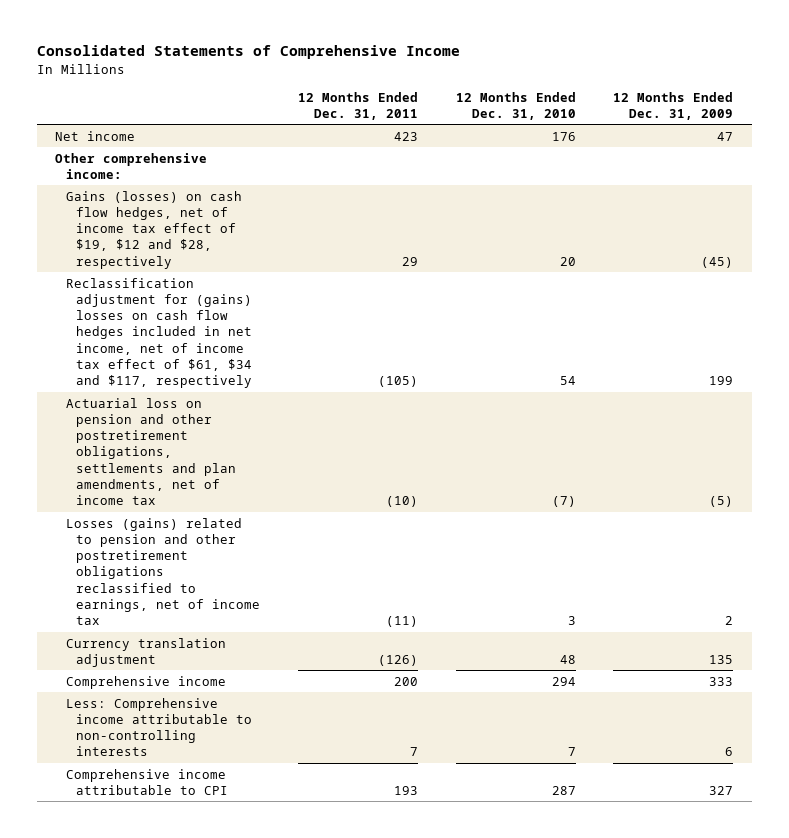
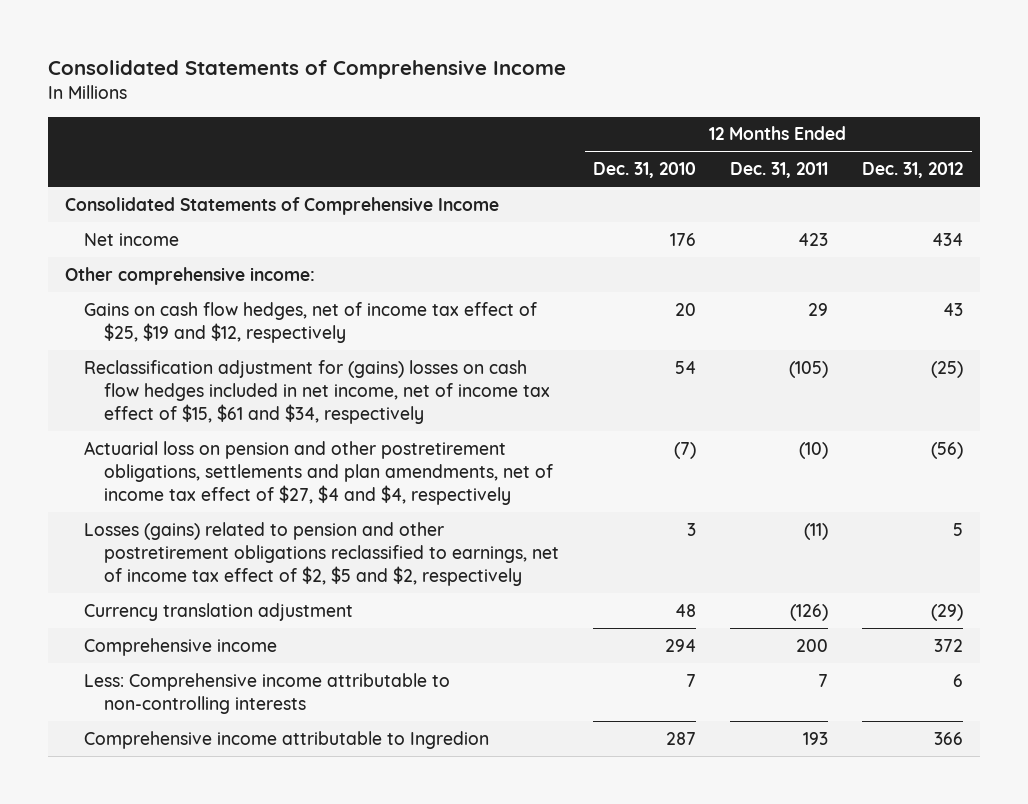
[613,91,734,121] 12 Months Ended Dec. 31, 2009 -> none
none -> [862,162,964,179] Dec. 31, 2012
none -> [64,196,499,215] Consolidated Statements of Comprehensive Income
[65,190,242,269] Gains (losses) on cash flow hedges, net of income tax effect of $19, $12 and $28, respectively -> [84,301,538,343] Gains on cash flow hedges, net of income tax effect of $25, $19 and $12, respectively
[65,277,253,389] Reclassification adjustment for (gains) losses on cash flow hedges included in net income, net of income tax effect of $61, $34 and $117, respectively -> [84,359,550,424] Reclassification adjustment for (gains) losses on cash flow hedges included in net income, net of income tax effect of $15, $61 and $34, respectively
[65,397,237,506] Actuarial loss on pension and other postretirement obligations, settlements and plan amendments, net of income tax -> [84,440,553,505] Actuarial loss on pension and other postretirement obligations, settlements and plan amendments, net of income tax effect of $27, $4 and $4, respectively
[65,517,261,626] Losses (gains) related to pension and other postretirement obligations reclassified to earnings, net of income tax -> [84,521,559,586] Losses (gains) related to pension and other postretirement obligations reclassified to earnings, net of income tax effect of $2, $5 and $2, respectively
[65,768,229,795] Comprehensive income attributable to CPI -> [84,730,490,749] Comprehensive income attributable to Ingredion

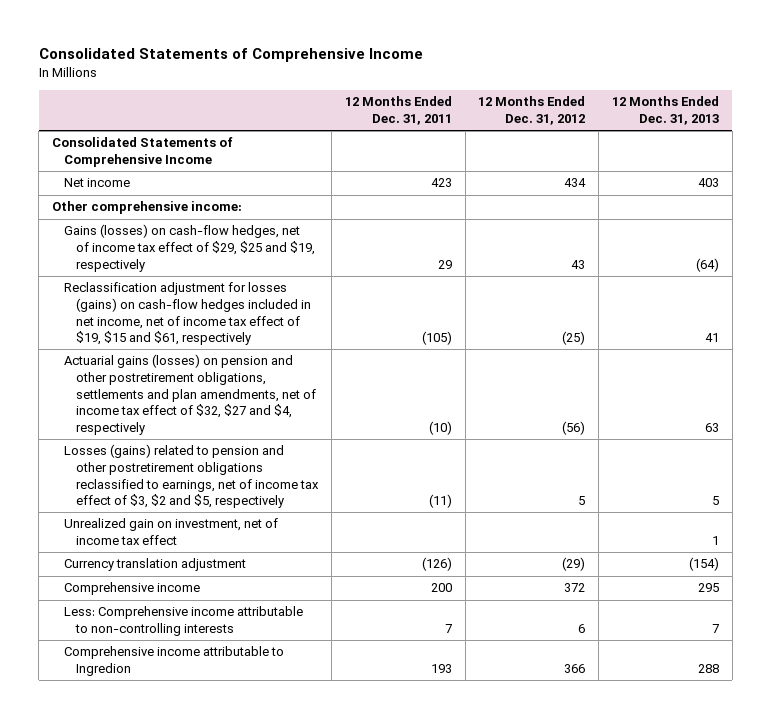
[593,162,697,179] Dec. 31, 2010 -> none
none -> [611,96,719,125] 12 Months Ended Dec. 31, 2013
[84,301,538,343] Gains on cash flow hedges, net of income tax effect of $25, $19 and $12, respectively -> [64,224,316,272] Gains (losses) on cash-flow hedges, net of income tax effect of $29, $25 and $19, respectively
[84,359,550,424] Reclassification adjustment for (gains) losses on cash flow hedges included in net income, net of income tax effect of $15, $61 and $34, respectively -> [64,282,312,346] Reclassification adjustment for losses (gains) on cash-flow hedges included in net income, net of income tax effect of $19, $15 and $61, respectively
[84,440,553,505] Actuarial loss on pension and other postretirement obligations, settlements and plan amendments, net of income tax effect of $27, $4 and $4, respectively -> [64,354,317,435] Actuarial gains (losses) on pension and other postretirement obligations, settlements and plan amendments, net of income tax effect of $32, $27 and $4, respectively
[84,521,559,586] Losses (gains) related to pension and other postretirement obligations reclassified to earnings, net of income tax effect of $2, $5 and $2, respectively -> [64,444,320,509] Losses (gains) related to pension and other postretirement obligations reclassified to earnings, net of income tax effect of $3, $2 and $5, respectively
none -> [64,518,279,546] Unrealized gain on investment, net of income tax effect

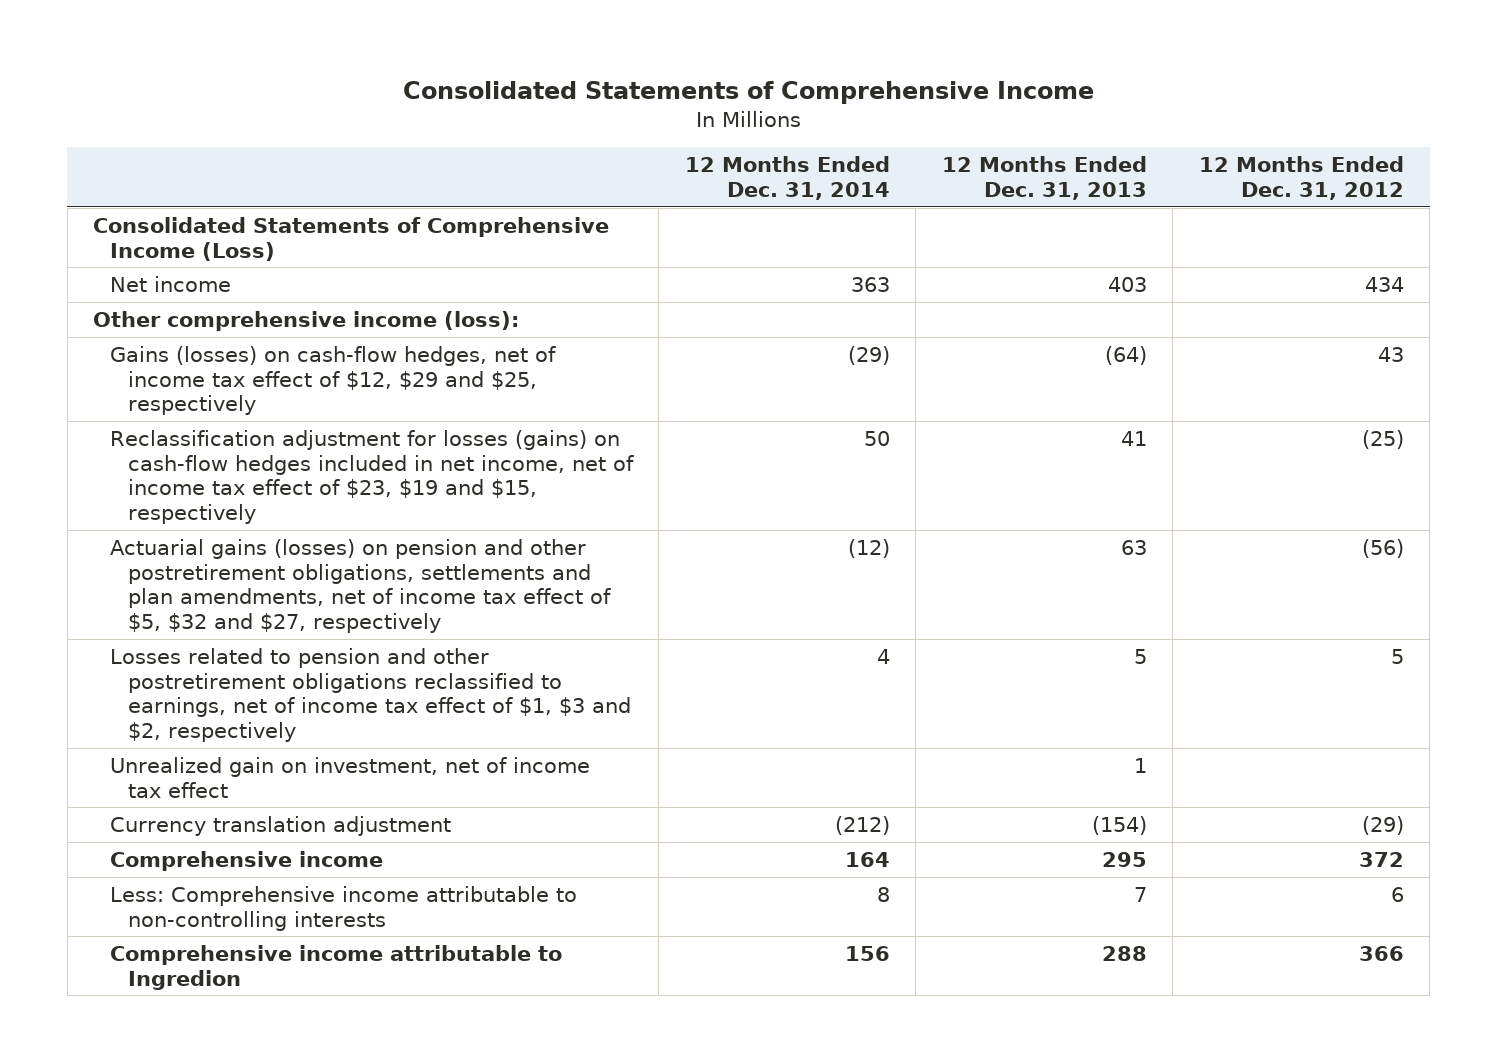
[344,96,452,125] 12 Months Ended Dec. 31, 2011 -> none
none -> [684,156,890,200] 12 Months Ended Dec. 31, 2014
[52,137,234,168] Consolidated Statements of Comprehensive Income -> [93,216,610,261] Consolidated Statements of Comprehensive Income (Loss)
[52,201,243,215] Other comprehensive income: -> [93,310,520,331] Other comprehensive income (loss):
[64,224,316,272] Gains (losses) on cash-flow hedges, net of income tax effect of $29, $25 and $19, respectively -> [110,345,557,416] Gains (losses) on cash-flow hedges, net of income tax effect of $12, $29 and $25, respectively
[64,282,312,346] Reclassification adjustment for losses (gains) on cash-flow hedges included in net income, net of income tax effect of $19, $15 and $61, respectively -> [110,429,634,524] Reclassification adjustment for losses (gains) on cash-flow hedges included in net income, net of income tax effect of $23, $19 and $15, respectively
[64,354,317,435] Actuarial gains (losses) on pension and other postretirement obligations, settlements and plan amendments, net of income tax effect of $32, $27 and $4, respectively -> [110,538,611,633] Actuarial gains (losses) on pension and other postretirement obligations, settlements and plan amendments, net of income tax effect of $5, $32 and $27, respectively
[64,444,320,509] Losses (gains) related to pension and other postretirement obligations reclassified to earnings, net of income tax effect of $3, $2 and $5, respectively -> [110,647,631,742] Losses related to pension and other postretirement obligations reclassified to earnings, net of income tax effect of $1, $3 and $2, respectively

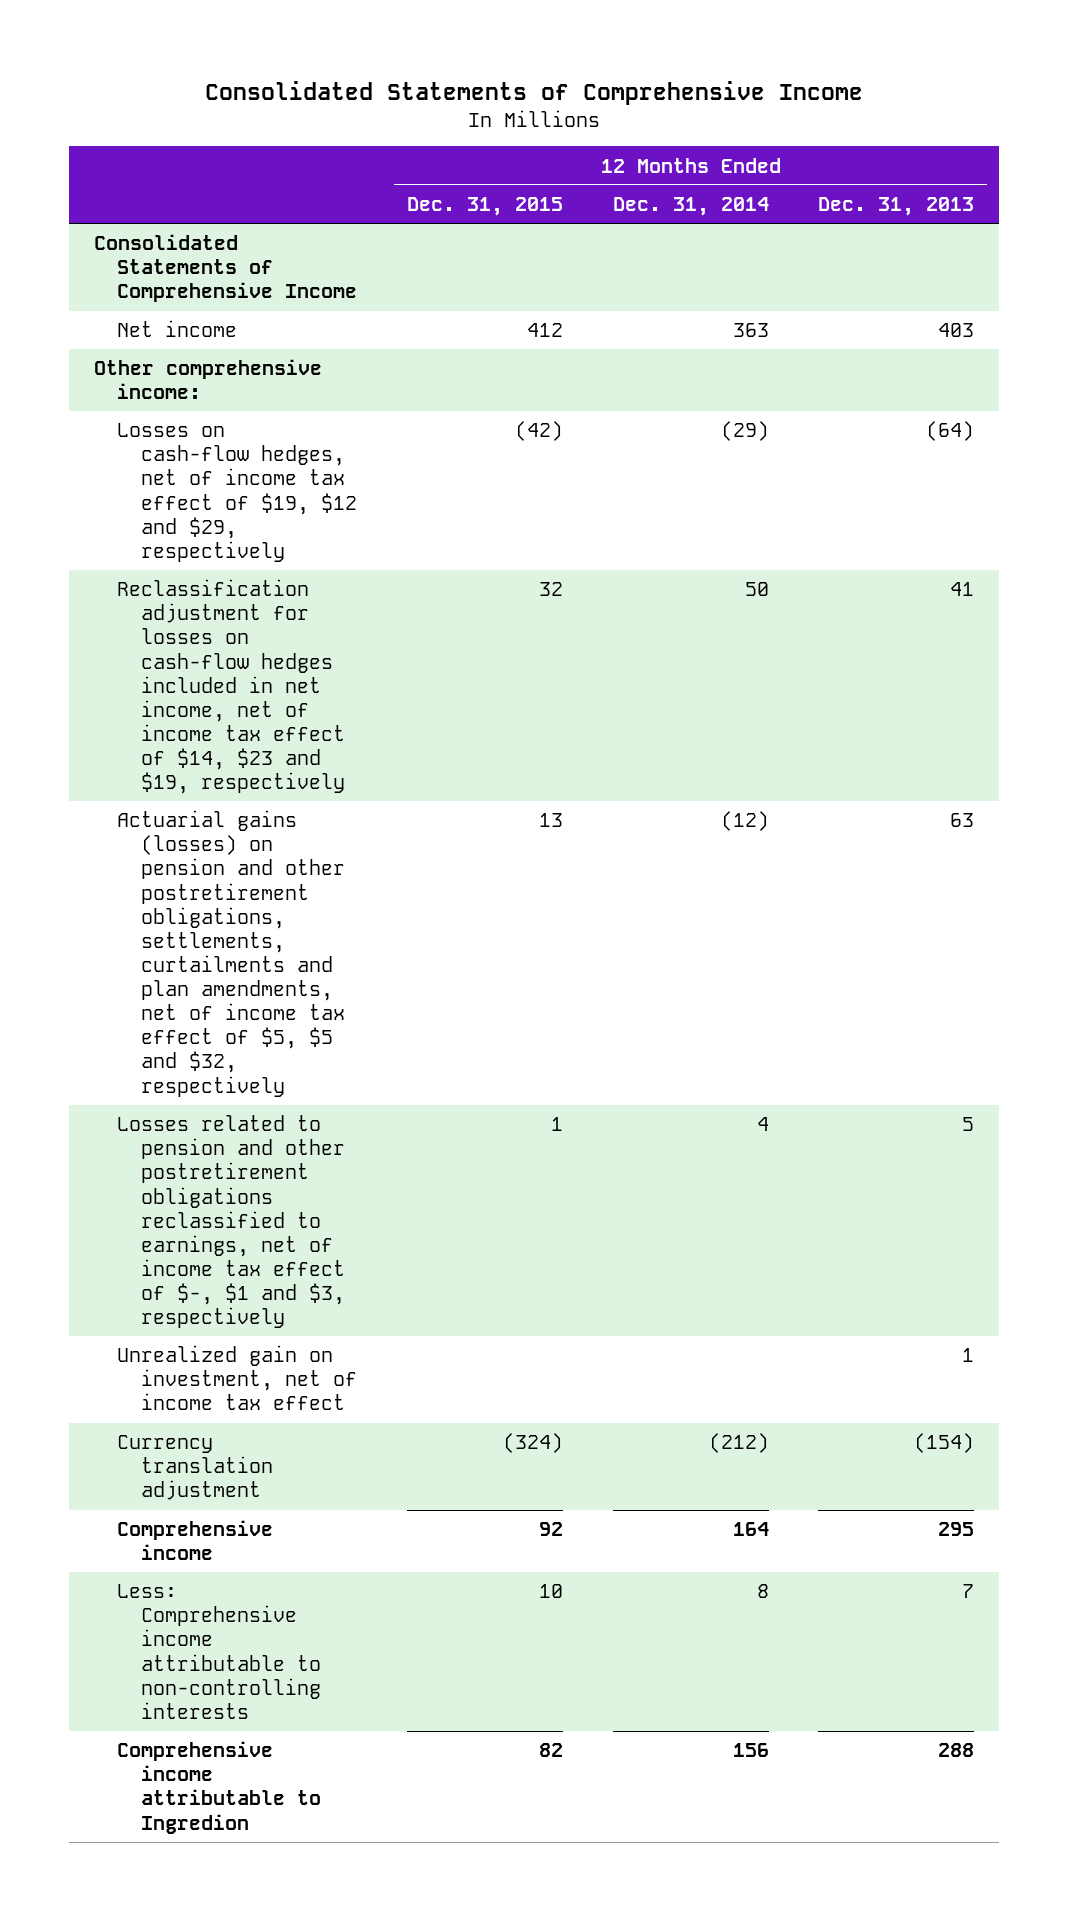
[1198,156,1404,200] 12 Months Ended Dec. 31, 2012 -> none
none -> [406,196,563,216] Dec. 31, 2015
[93,216,610,261] Consolidated Statements of Comprehensive Income (Loss) -> [93,234,358,303] Consolidated Statements of Comprehensive Income
[93,310,520,331] Other comprehensive income (loss): -> [93,359,322,400] Other comprehensive income:
[110,345,557,416] Gains (losses) on cash-flow hedges, net of income tax effect of $12, $29 and $25, respectively -> [117,423,357,562] Losses on cash-flow hedges, net of income tax effect of $19, $12 and $29, respectively
[110,429,634,524] Reclassification adjustment for losses (gains) on cash-flow hedges included in net income, net of income tax effect of $23, $19 and $15, respectively -> [117,579,345,795] Reclassification adjustment for losses on cash-flow hedges included in net income, net of income tax effect of $14, $23 and $19, respectively
[110,538,611,633] Actuarial gains (losses) on pension and other postretirement obligations, settlements and plan amendments, net of income tax effect of $5, $32 and $27, respectively -> [117,810,345,1097] Actuarial gains (losses) on pension and other postretirement obligations, settlements, curtailments and plan amendments, net of income tax effect of $5, $5 and $32, respectively
[110,647,631,742] Losses related to pension and other postretirement obligations reclassified to earnings, net of income tax effect of $1, $3 and $2, respectively -> [117,1115,345,1329] Losses related to pension and other postretirement obligations reclassified to earnings, net of income tax effect of $-, $1 and $3, respectively

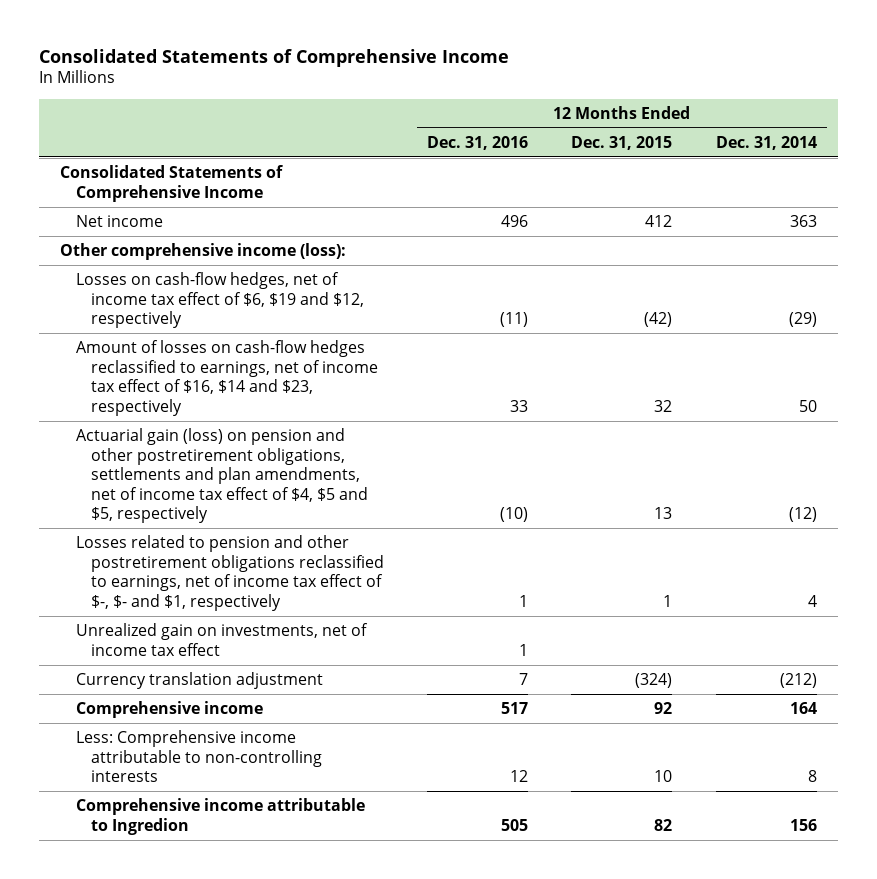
[818,196,975,216] Dec. 31, 2013 -> none
none -> [427,135,529,150] Dec. 31, 2016
[93,359,322,400] Other comprehensive income: -> [60,243,347,261] Other comprehensive income (loss):
[117,423,357,562] Losses on cash-flow hedges, net of income tax effect of $19, $12 and $29, respectively -> [75,272,365,329] Losses on cash-flow hedges, net of income tax effect of $6, $19 and $12, respectively
[117,579,345,795] Reclassification adjustment for losses on cash-flow hedges included in net income, net of income tax effect of $14, $23 and $19, respectively -> [75,340,379,416] Amount of losses on cash-flow hedges reclassified to earnings, net of income tax effect of $16, $14 and $23, respectively
[117,810,345,1097] Actuarial gains (losses) on pension and other postretirement obligations, settlements, curtailments and plan amendments, net of income tax effect of $5, $5 and $32, respectively -> [75,428,369,524] Actuarial gain (loss) on pension and other postretirement obligations, settlements and plan amendments, net of income tax effect of $4, $5 and $5, respectively
[117,1115,345,1329] Losses related to pension and other postretirement obligations reclassified to earnings, net of income tax effect of $-, $1 and $3, respectively -> [75,535,385,611] Losses related to pension and other postretirement obligations reclassified to earnings, net of income tax effect of $-, $- and $1, respectively
[117,1345,357,1411] Unrealized gain on investment, net of income tax effect -> [75,623,368,656] Unrealized gain on investments, net of income tax effect

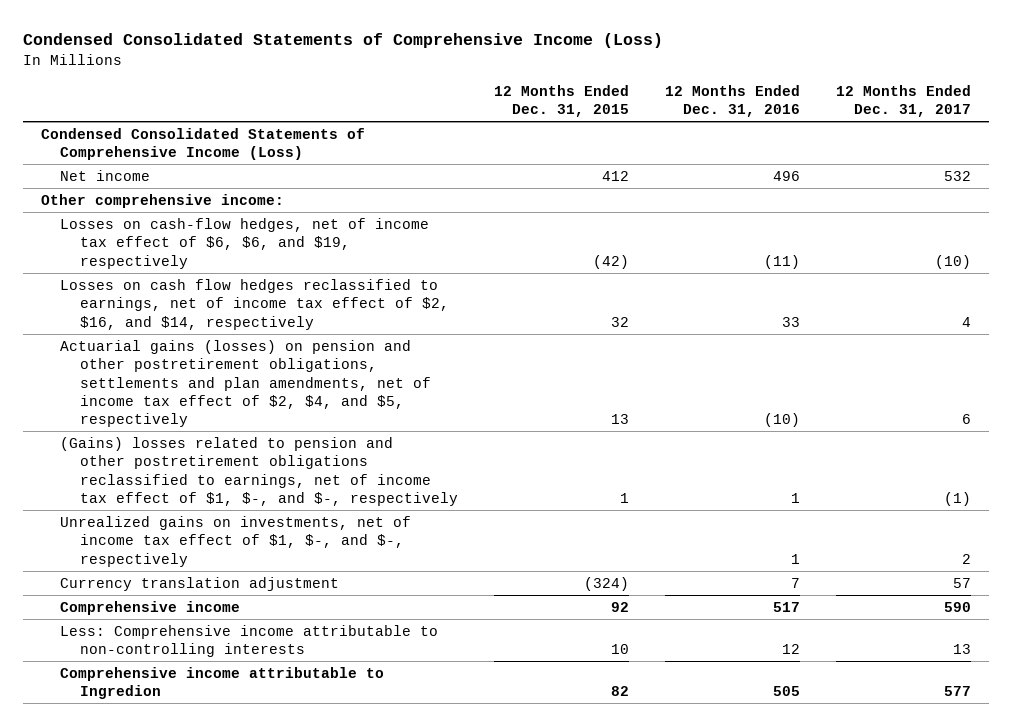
[38,48,509,67] Consolidated Statements of Comprehensive Income -> [22,33,663,49] Condensed Consolidated Statements of Comprehensive Income (Loss)
[715,135,817,150] Dec. 31, 2014 -> none
none -> [836,84,972,118] 12 Months Ended Dec. 31, 2017
[60,165,284,202] Consolidated Statements of Comprehensive Income -> [40,127,365,161] Condensed Consolidated Statements of Comprehensive Income (Loss)
[60,243,347,261] Other comprehensive income (loss): -> [40,193,284,208] Other comprehensive income:
[75,272,365,329] Losses on cash-flow hedges, net of income tax effect of $6, $19 and $12, respectively -> [60,217,430,269] Losses on cash-flow hedges, net of income tax effect of $6, $6, and $19, respectively
[75,340,379,416] Amount of losses on cash-flow hedges reclassified to earnings, net of income tax effect of $16, $14 and $23, respectively -> [60,278,449,330] Losses on cash flow hedges reclassified to earnings, net of income tax effect of $2, $16, and $14, respectively
[75,428,369,524] Actuarial gain (loss) on pension and other postretirement obligations, settlements and plan amendments, net of income tax effect of $4, $5 and $5, respectively -> [60,339,431,428] Actuarial gains (losses) on pension and other postretirement obligations, settlements and plan amendments, net of income tax effect of $2, $4, and $5, respectively
[75,535,385,611] Losses related to pension and other postretirement obligations reclassified to earnings, net of income tax effect of $-, $- and $1, respectively -> [60,436,458,506] (Gains) losses related to pension and other postretirement obligations reclassified to earnings, net of income tax effect of $1, $-, and $-, respectively
[75,623,368,656] Unrealized gain on investments, net of income tax effect -> [60,515,412,567] Unrealized gains on investments, net of income tax effect of $1, $-, and $-, respectively

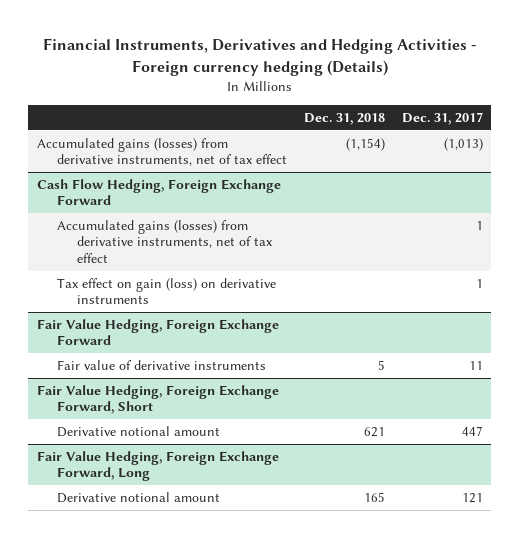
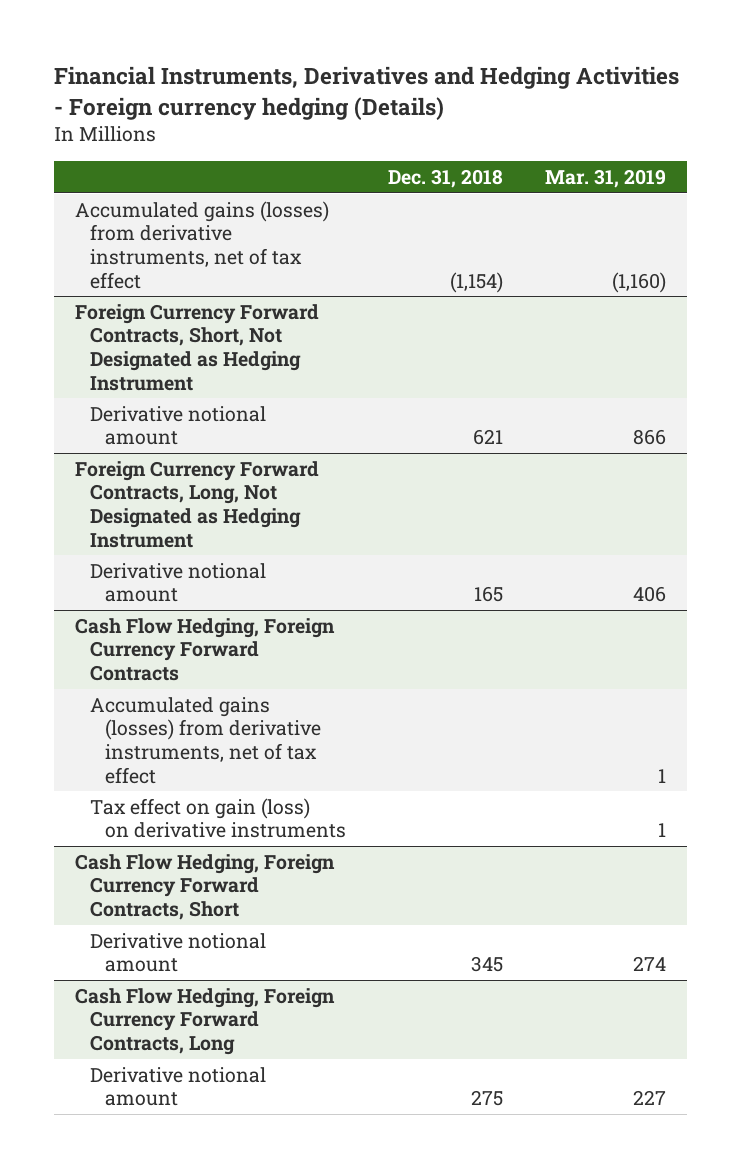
[401,111,483,125] Dec. 31, 2017 -> none
none -> [545,168,667,188] Mar. 31, 2019
[36,179,281,206] Cash Flow Hedging, Foreign Exchange Forward -> none
[56,220,274,263] Accumulated gains (losses) from derivative instruments, net of tax effect -> none
[56,278,276,305] Tax effect on gain (loss) on derivative instruments -> none
[36,319,279,346] Fair Value Hedging, Foreign Exchange Forward -> none
[56,360,266,371] Fair value of derivative instruments -> none
[36,385,279,415] Fair Value Hedging, Foreign Exchange Forward, Short -> none
none -> [74,303,319,391] Foreign Currency Forward Contracts, Short, Not Designated as Hedging Instrument
[36,451,279,482] Fair Value Hedging, Foreign Exchange Forward, Long -> none
none -> [74,460,319,548] Foreign Currency Forward Contracts, Long, Not Designated as Hedging Instrument
none -> [74,617,335,682] Cash Flow Hedging, Foreign Currency Forward Contracts
none -> [90,696,322,784] Accumulated gains (losses) from derivative instruments, net of tax effect
none -> [90,797,347,839] Tax effect on gain (loss) on derivative instruments
none -> [74,853,335,921] Cash Flow Hedging, Foreign Currency Forward Contracts, Short
none -> [90,932,267,973] Derivative notional amount
none -> [74,987,335,1056] Cash Flow Hedging, Foreign Currency Forward Contracts, Long
none -> [90,1066,267,1107] Derivative notional amount

